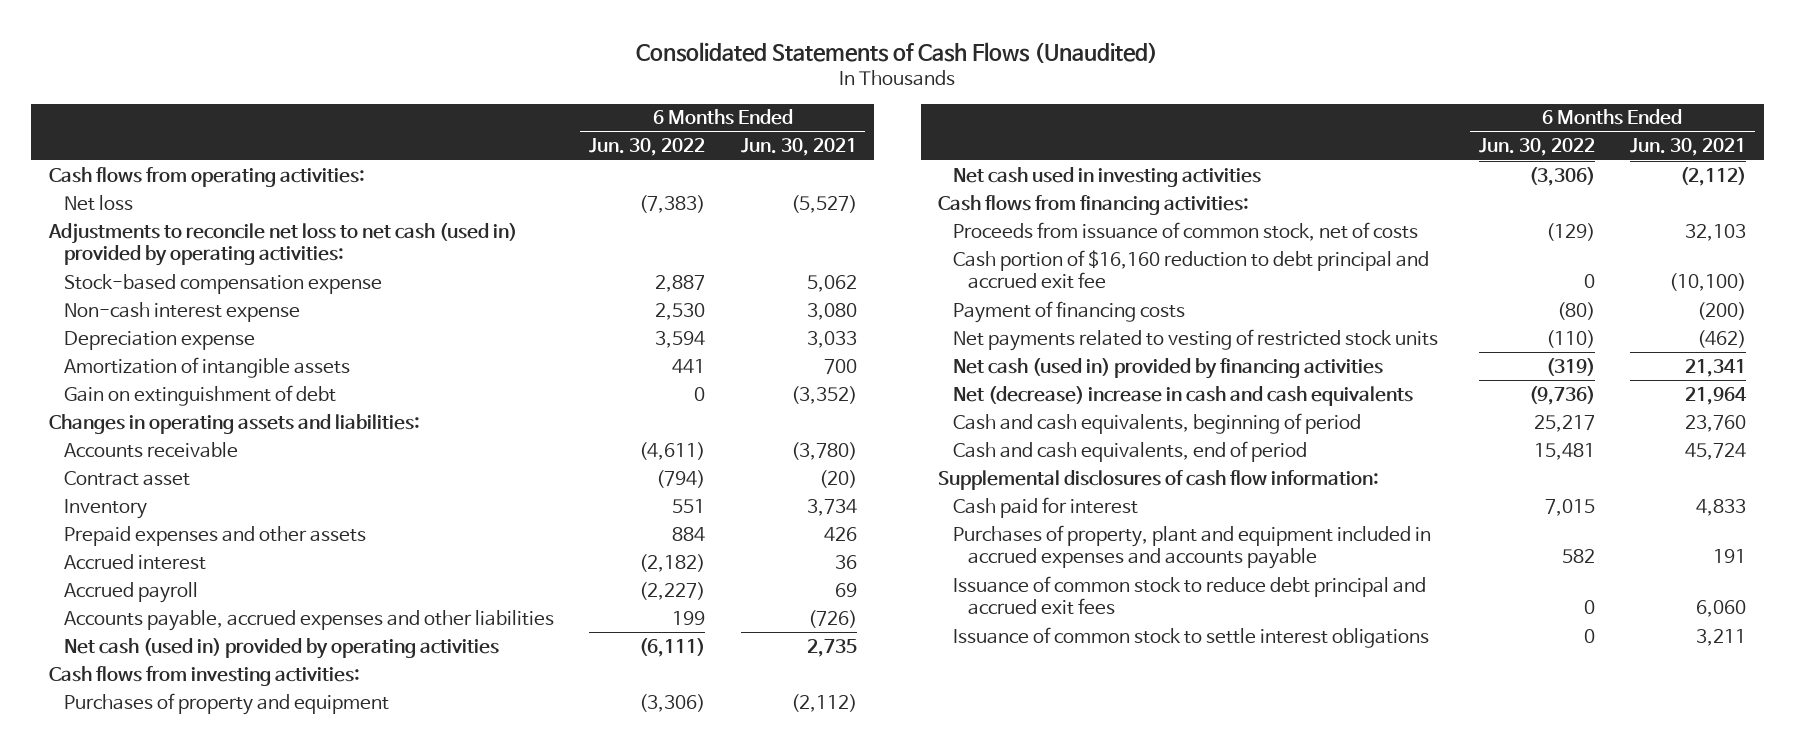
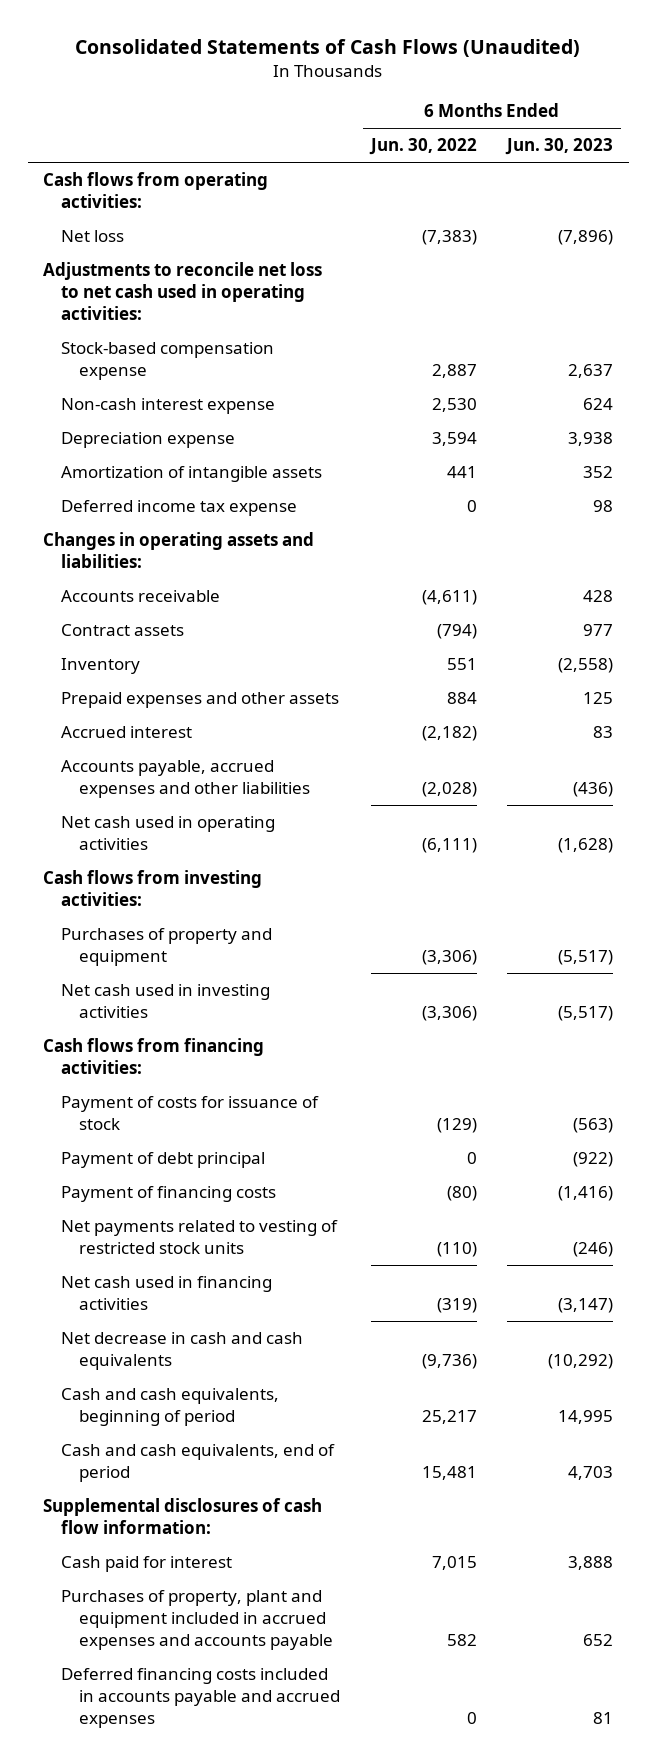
[740,138,857,157] Jun. 30, 2021 -> none
none -> [505,138,614,156] Jun. 30, 2023
[47,222,517,267] Adjustments to reconcile net loss to net cash (used in) provided by operating activities: -> [43,262,323,320] Adjustments to reconcile net loss to net cash used in operating activities:
[63,384,336,406] Gain on extinguishment of debt -> none
none -> [60,500,297,517] Deferred income tax expense
[63,470,190,486] Contract asset -> [60,624,184,637] Contract assets
[63,581,198,603] Accrued payroll -> none
[672,610,706,625] 199 -> [421,781,477,797] (2,028)
[63,637,499,659] Net cash (used in) provided by operating activities -> [60,816,275,850] Net cash used in operating activities
[953,249,1430,290] Cash portion of $16,160 reduction to debt principal and accrued exit fee -> none
[953,221,1419,241] Proceeds from issuance of common stock, net of costs -> [60,1096,319,1130] Payment of costs for issuance of stock
none -> [60,1152,265,1169] Payment of debt principal
[953,357,1384,379] Net cash (used in) provided by financing activities -> [60,1276,272,1310] Net cash used in financing activities
[953,385,1414,406] Net (decrease) increase in cash and cash equivalents -> [60,1332,303,1370] Net decrease in cash and cash equivalents
[953,575,1427,616] Issuance of common stock to reduce debt principal and accrued exit fees -> none
[953,626,1430,648] Issuance of common stock to settle interest obligations -> none
none -> [60,1668,340,1728] Deferred financing costs included in accounts payable and accrued expenses

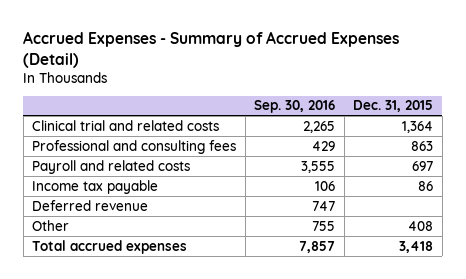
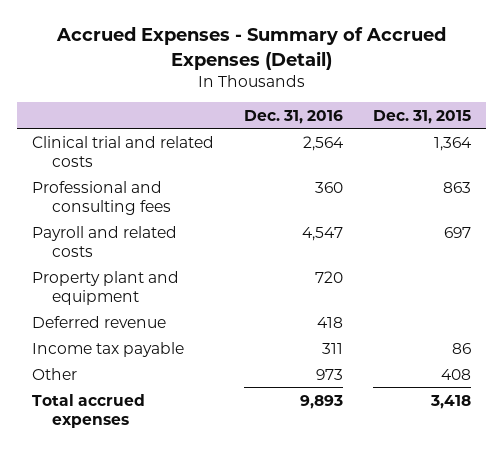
[254,100,336,114] Sep. 30, 2016 -> none
none -> [244,110,344,125] Dec. 31, 2016
none -> [31,270,179,305] Property plant and equipment
[32,179,159,194] Income tax payable -> [31,341,184,357] Income tax payable

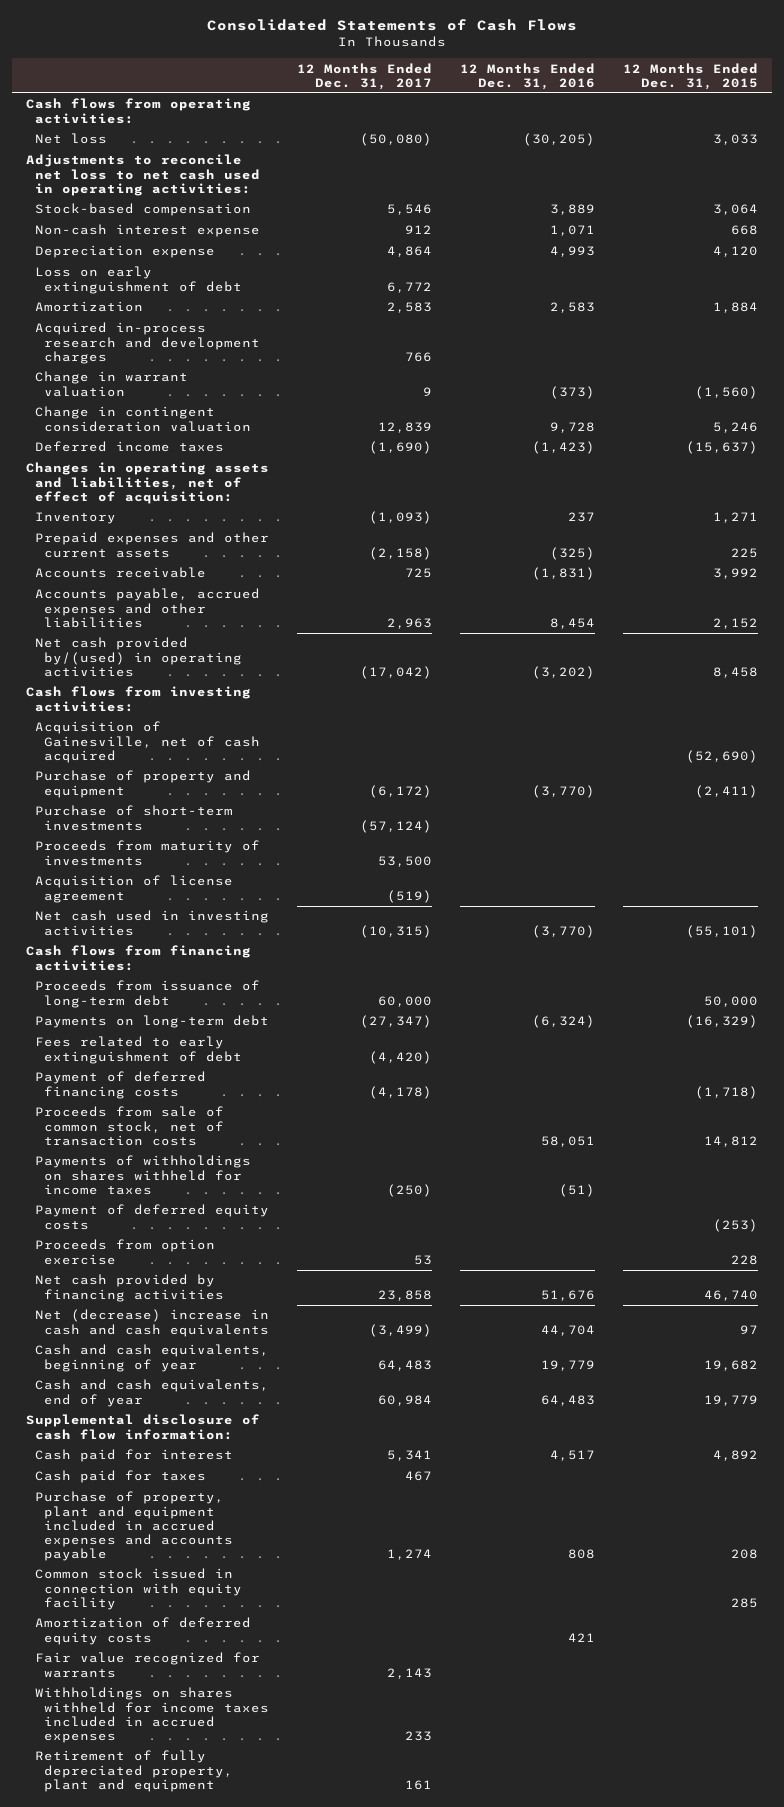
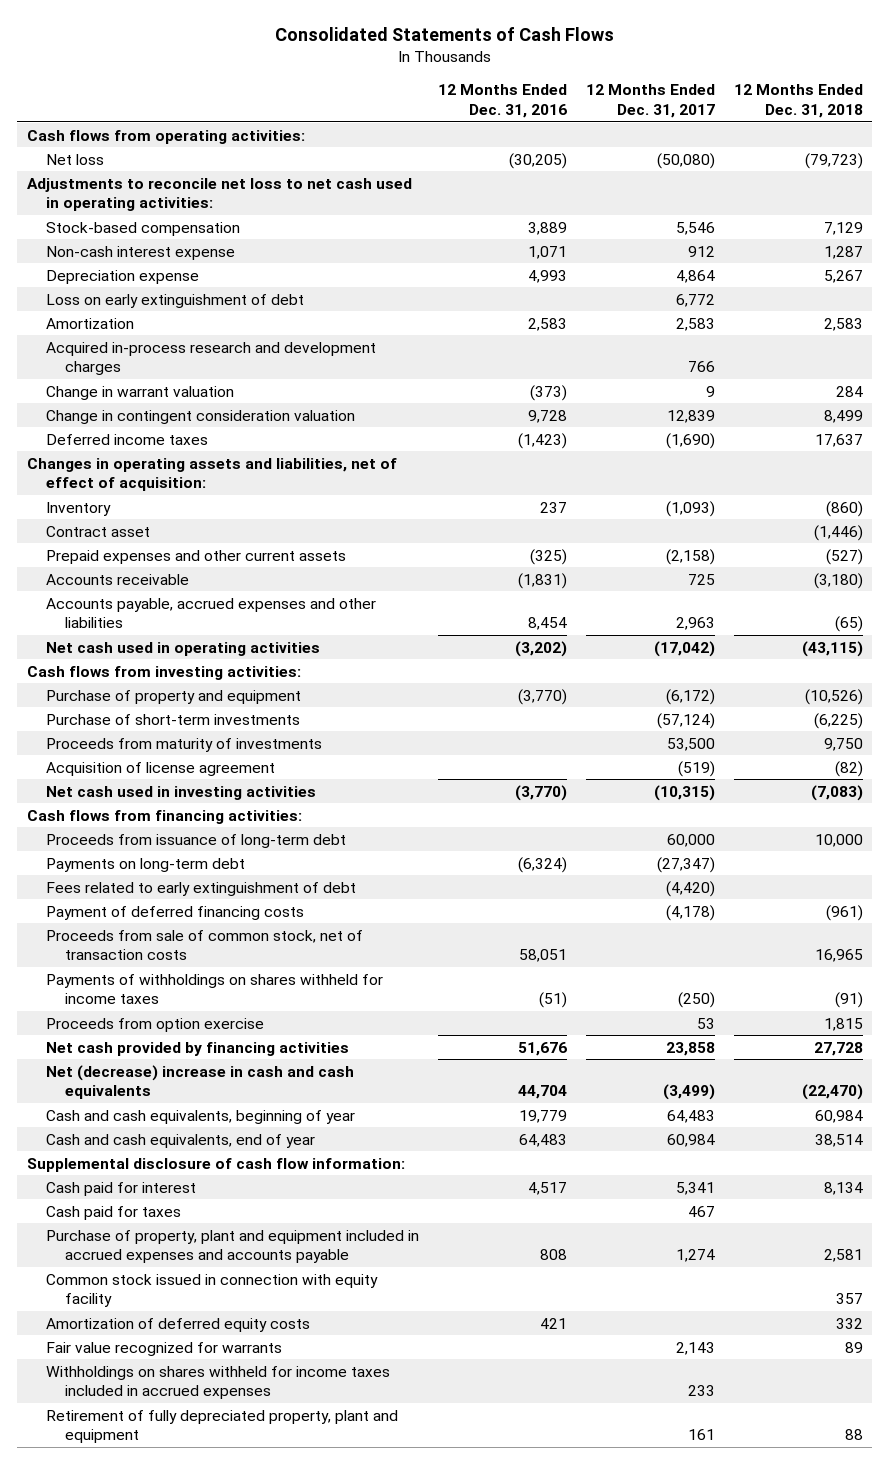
[623,62,759,90] 12 Months Ended Dec. 31, 2015 -> none
none -> [733,84,863,119] 12 Months Ended Dec. 31, 2018
none -> [45,525,150,537] Contract asset
[35,637,243,677] Net cash provided by/(used) in operating activities -> [45,641,320,656] Net cash used in operating activities
[35,721,261,763] Acquisition of Gainesville, net of cash acquired -> none
[35,1204,270,1230] Payment of deferred equity costs -> none

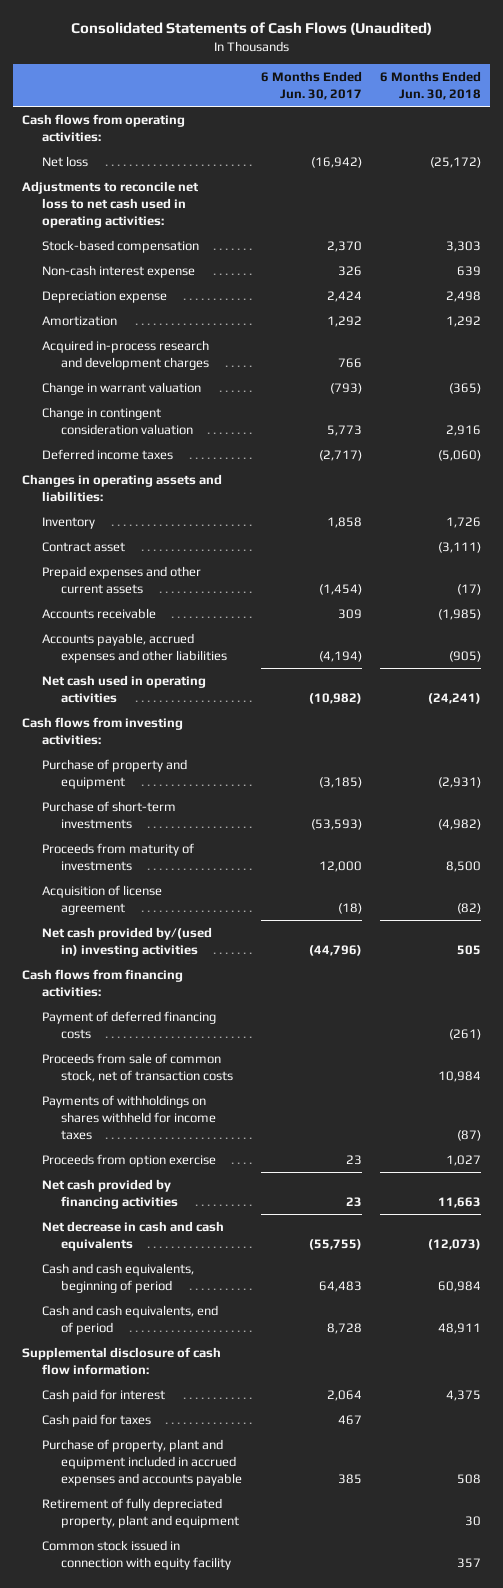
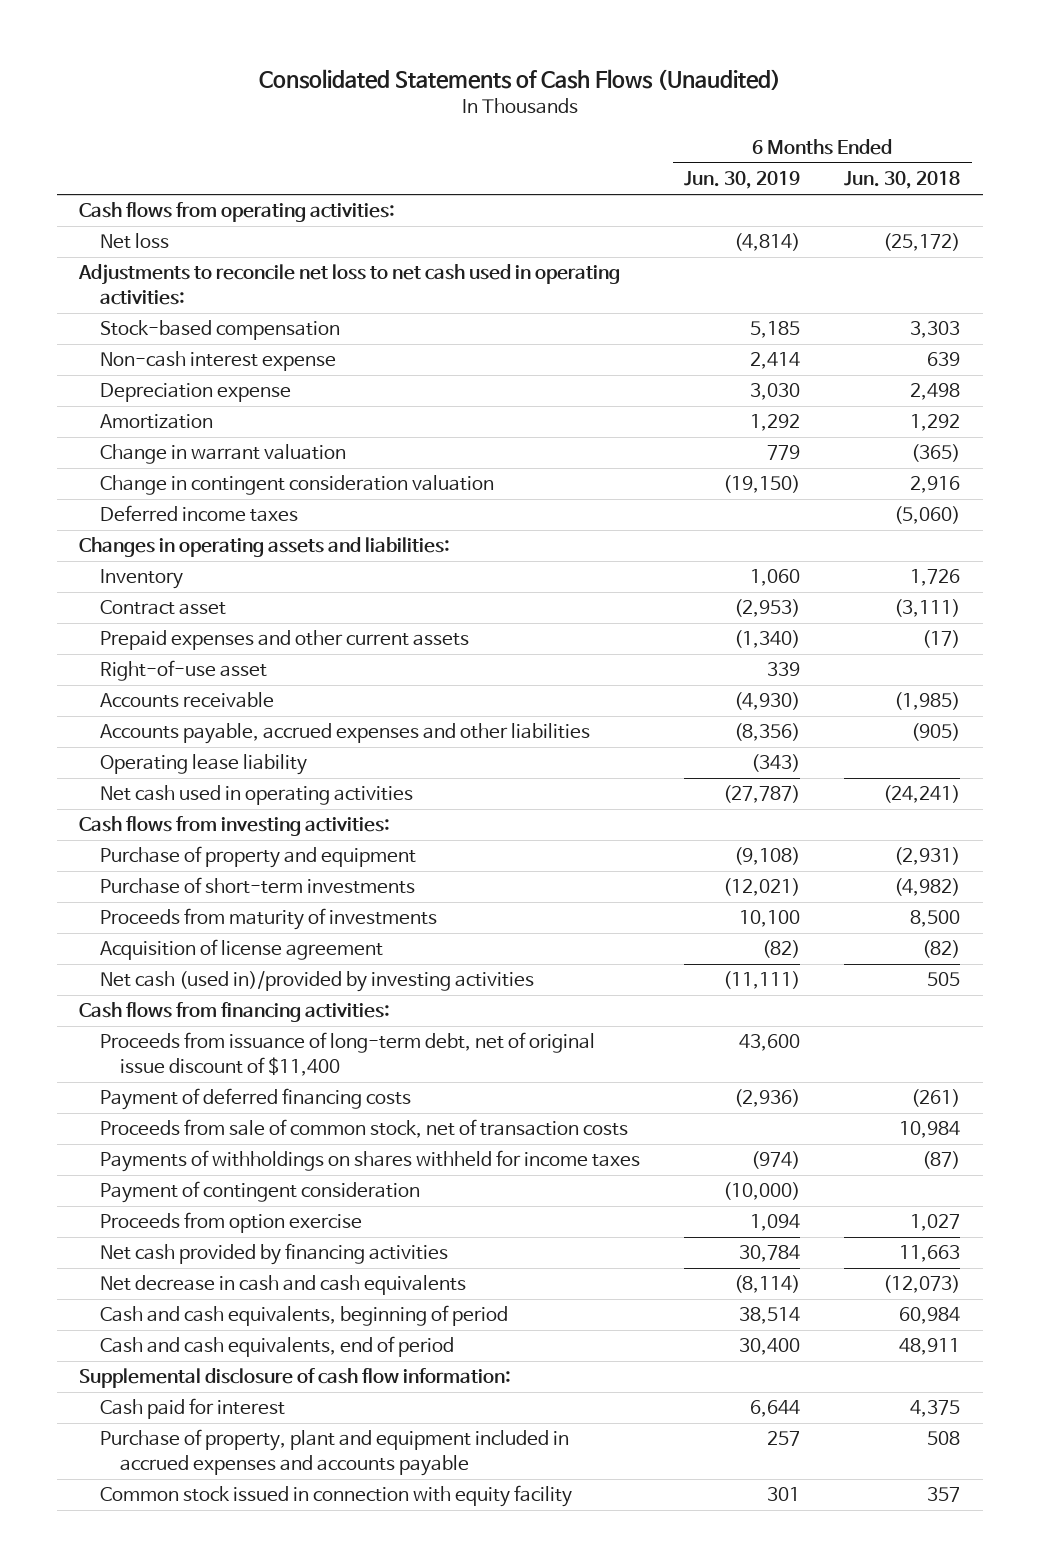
[260,70,362,100] 6 Months Ended Jun. 30, 2017 -> none
none -> [684,171,801,190] Jun. 30, 2019
[41,339,210,370] Acquired in-process research and development charges -> none
none -> [99,660,267,682] Right-of-use asset
none -> [99,754,307,776] Operating lease liability
[41,926,212,957] Net cash provided by/(used in) investing activities -> [99,971,534,993] Net cash (used in)/provided by investing activities
none -> [99,1032,595,1077] Proceeds from issuance of long-term debt, net of original issue discount of $11,400
none -> [99,1181,420,1204] Payment of contingent consideration
[41,1413,151,1427] Cash paid for taxes -> none
[41,1497,240,1528] Retirement of fully depreciated property, plant and equipment -> none

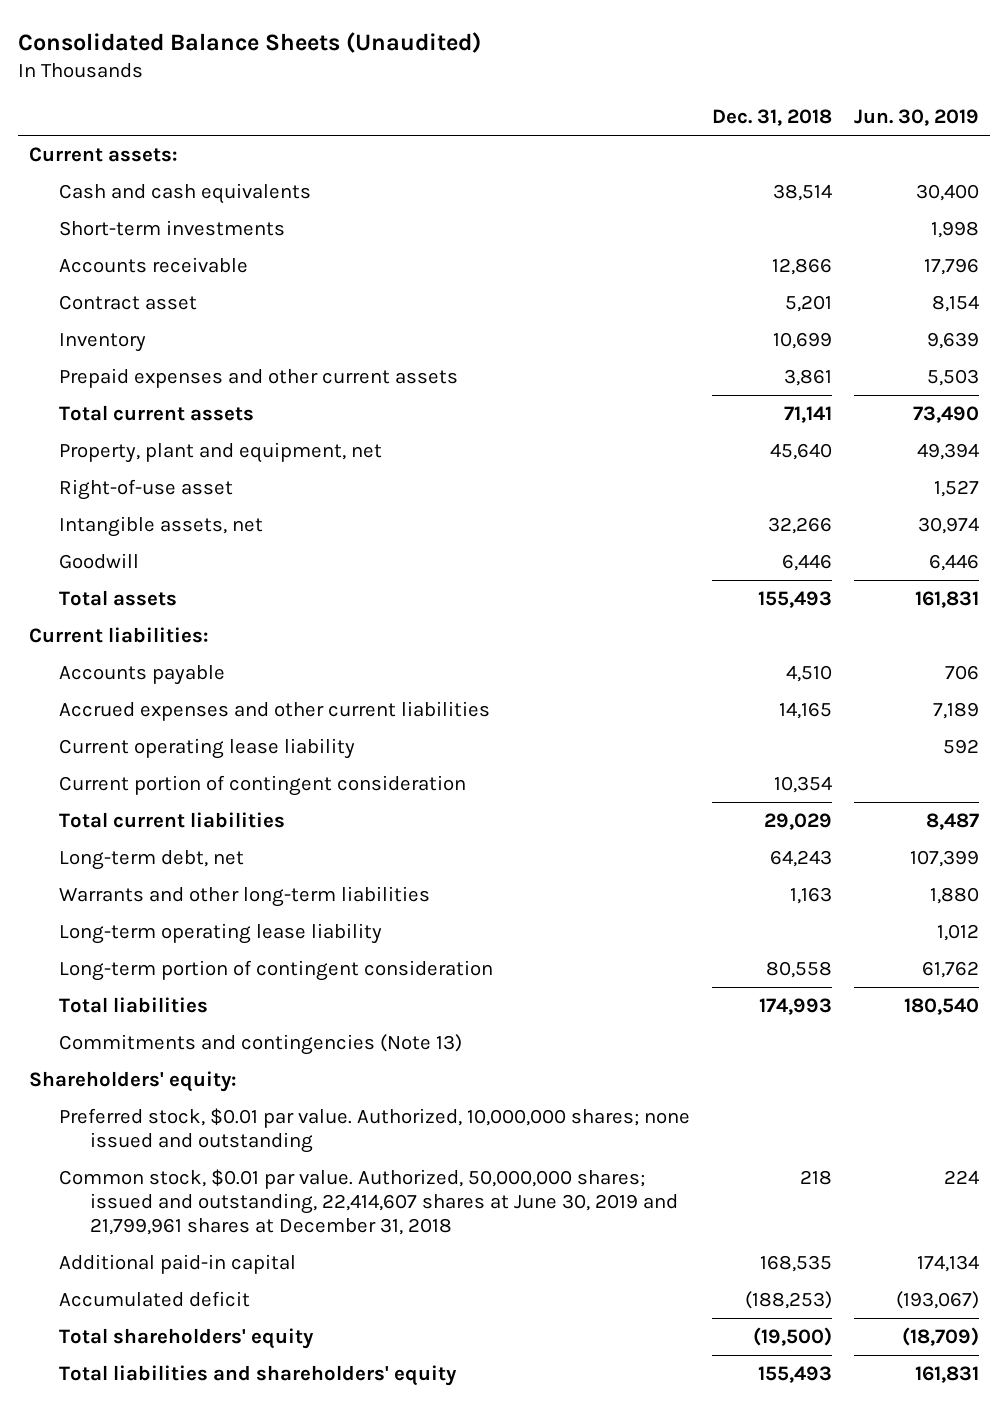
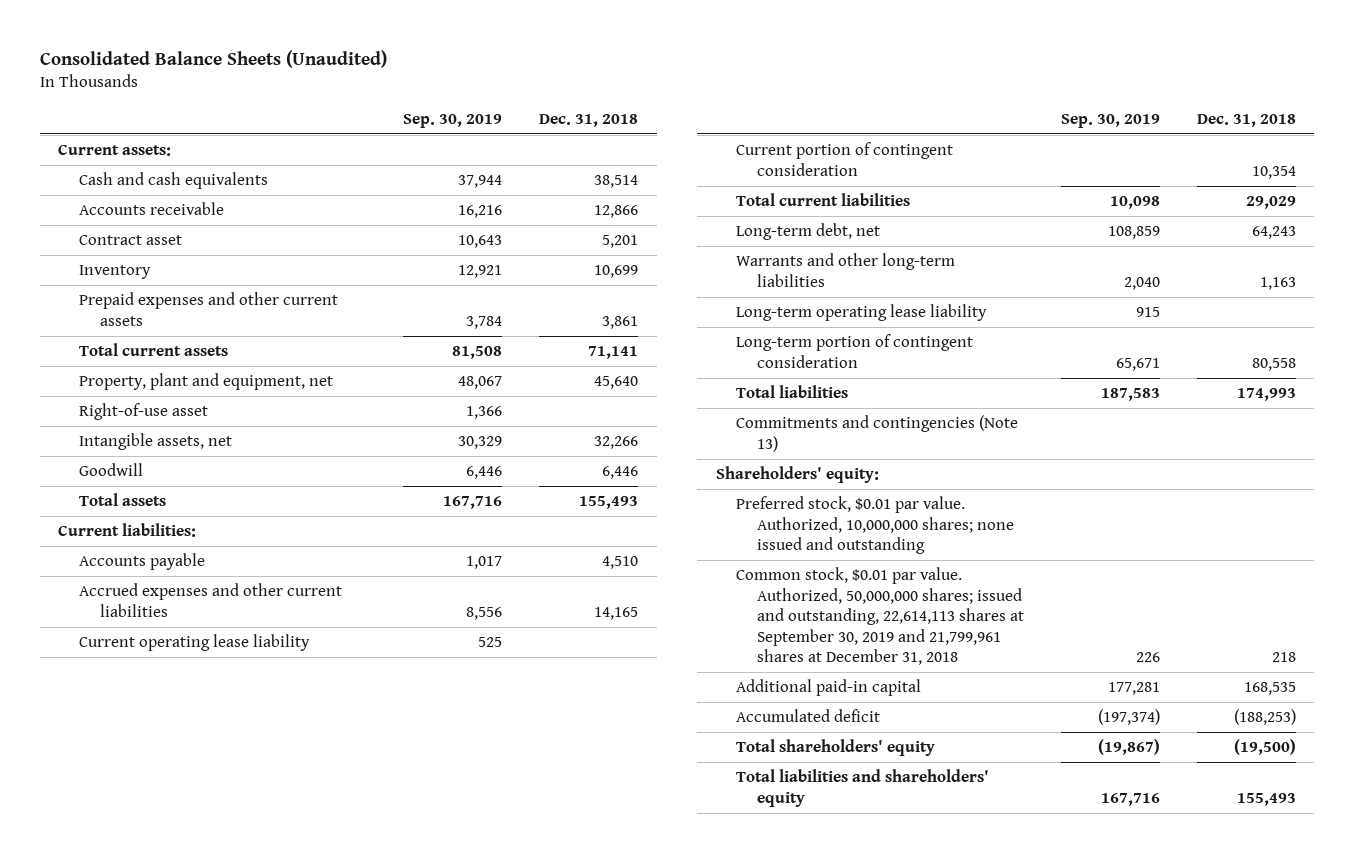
[854,108,980,126] Jun. 30, 2019 -> none
none -> [403,113,503,128] Sep. 30, 2019
[59,220,286,237] Short-term investments -> none
[59,1169,678,1235] Common stock, $0.01 par value. Authorized, 50,000,000 shares; issued and outstanding, 22,414,607 shares at June 30, 2019 and 21,799,961 shares at December 31, 2018 -> [736,567,1025,665] Common stock, $0.01 par value. Authorized, 50,000,000 shares; issued and outstanding, 22,614,113 shares at September 30, 2019 and 21,799,961 shares at December 31, 2018

